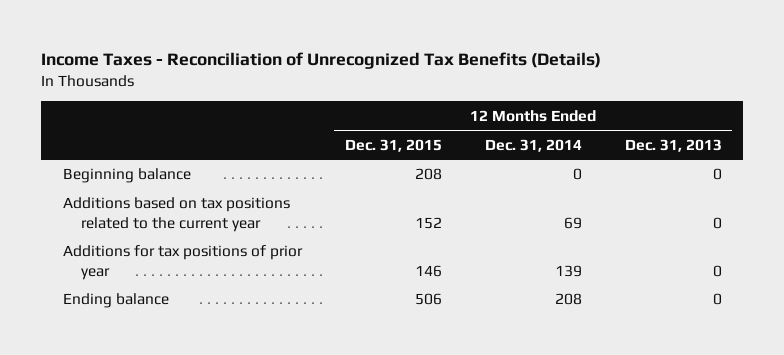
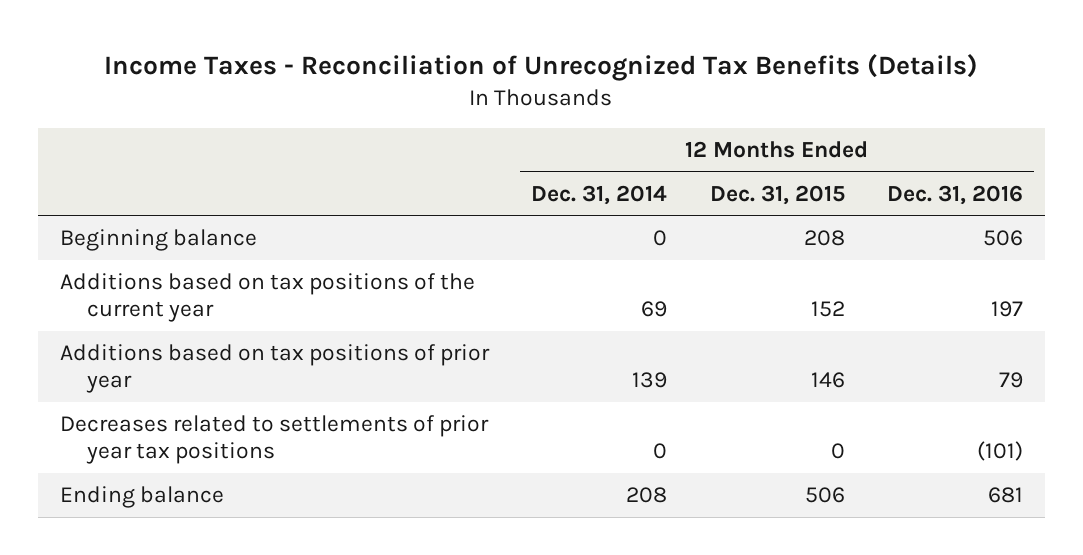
[624,138,722,152] Dec. 31, 2013 -> none
none -> [887,184,1024,205] Dec. 31, 2016
[62,197,290,232] Additions based on tax positions related to the current year -> [59,273,475,323] Additions based on tax positions of the current year
[62,245,303,280] Additions for tax positions of prior year -> [59,344,490,394] Additions based on tax positions of prior year
none -> [59,415,489,465] Decreases related to settlements of prior year tax positions

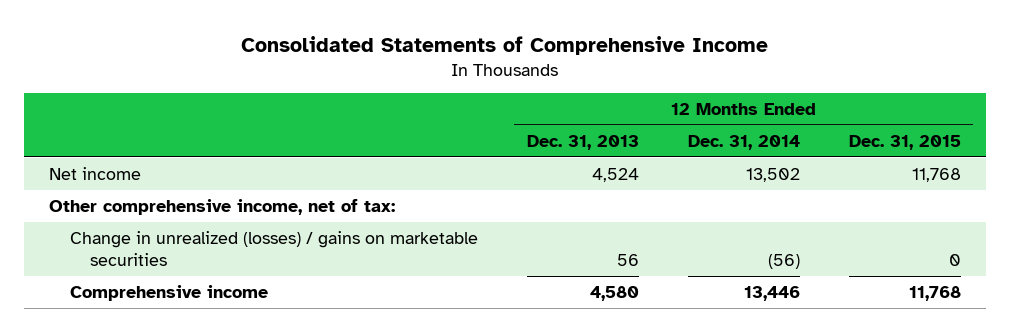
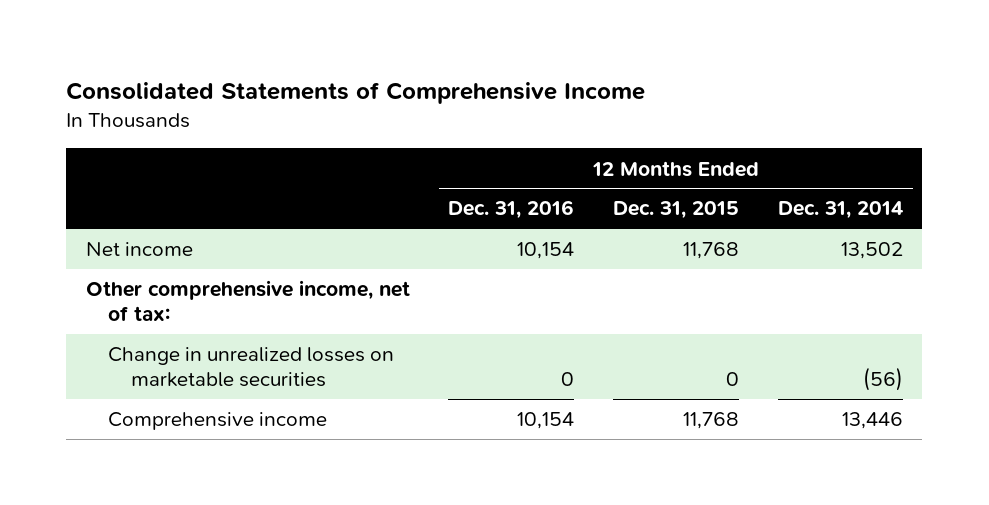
[526,134,639,150] Dec. 31, 2013 -> none
none -> [448,200,575,220] Dec. 31, 2016
[69,230,478,267] Change in unrealized (losses) / gains on marketable securities -> [108,347,395,387] Change in unrealized losses on marketable securities

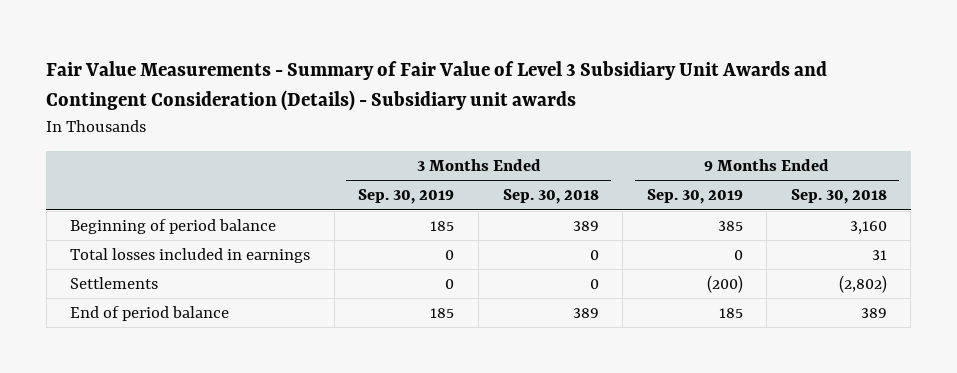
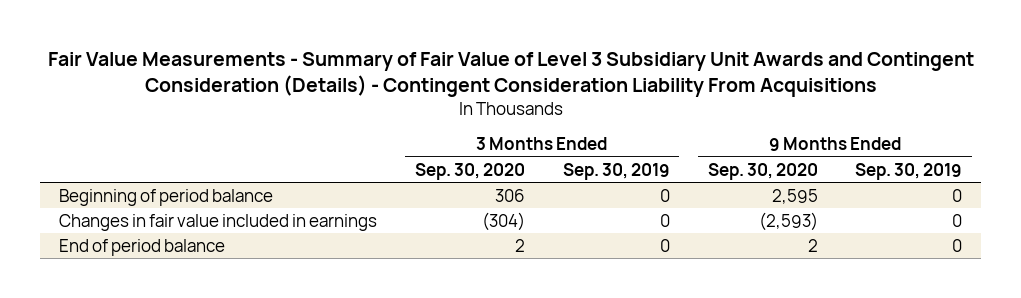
[46,61,828,111] Fair Value Measurements - Summary of Fair Value of Level 3 Subsidiary Unit Awards and Contingent Consideration (Details) - Subsidiary unit awards -> [47,52,974,98] Fair Value Measurements - Summary of Fair Value of Level 3 Subsidiary Unit Awards and Contingent Consideration (Details) - Contingent Consideration Liability From Acquisitions
[502,189,599,205] Sep. 30, 2018 -> none
[790,189,887,205] Sep. 30, 2018 -> none
none -> [414,162,525,180] Sep. 30, 2020
none -> [707,162,818,180] Sep. 30, 2020
[70,277,159,290] Settlements -> none
[430,221,455,232] 185 -> [659,188,670,202] 0
[717,221,743,232] 385 -> [952,188,963,202] 0
[70,248,311,264] Total losses included in earnings -> [58,213,377,231] Changes in fair value included in earnings
[430,308,455,319] 185 -> [659,238,670,252] 0
[718,308,743,319] 185 -> [952,238,963,252] 0

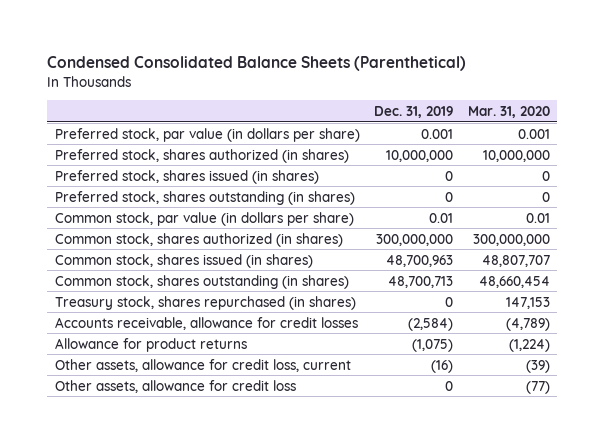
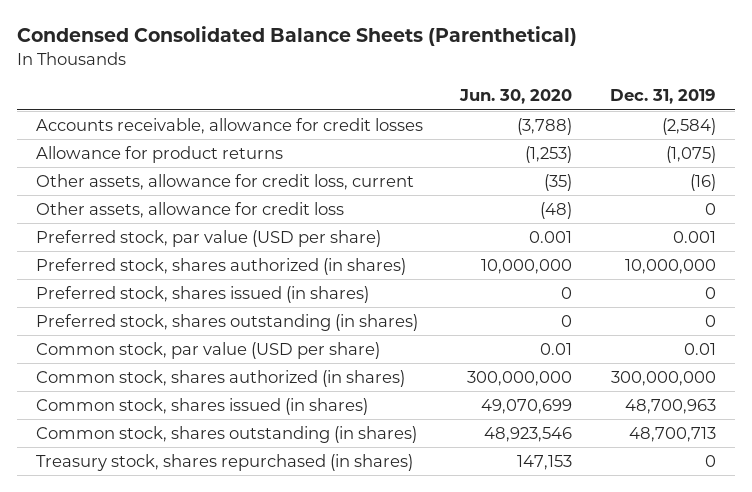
[467,105,550,118] Mar. 31, 2020 -> none
none -> [459,89,573,105] Jun. 30, 2020
[54,316,358,330] Accounts receivable, allowance for credit losses -> [35,117,423,134] Accounts receivable, allowance for credit losses
[54,337,247,352] Allowance for product returns -> [35,145,283,163] Allowance for product returns
[54,358,351,372] Other assets, allowance for credit loss, current -> [35,173,414,190] Other assets, allowance for credit loss, current
[54,379,296,393] Other assets, allowance for credit loss -> [35,201,344,218] Other assets, allowance for credit loss
[54,127,360,142] Preferred stock, par value (in dollars per share) -> [35,229,381,247] Preferred stock, par value (USD per share)
[54,211,354,226] Common stock, par value (in dollars per share) -> [35,341,380,359] Common stock, par value (USD per share)

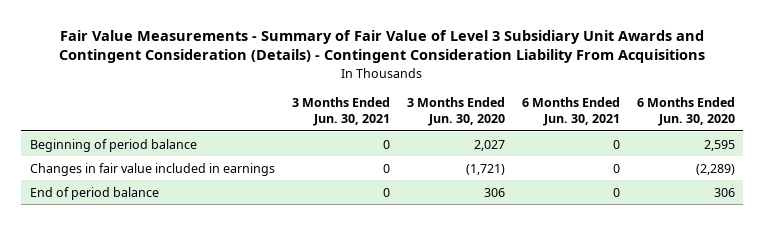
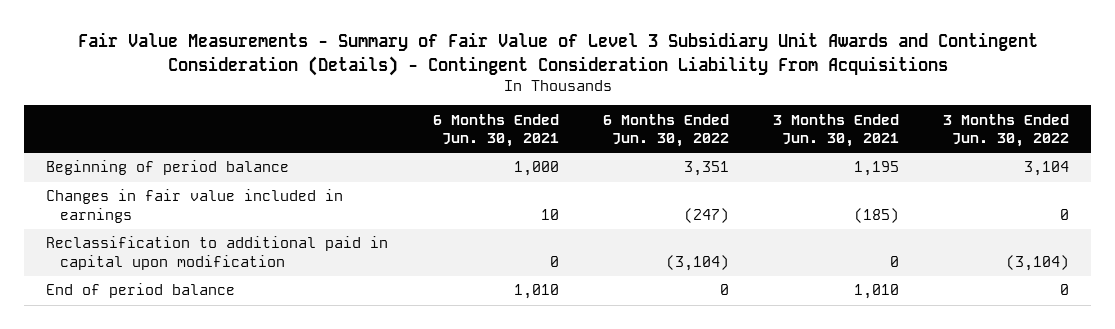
[406,96,505,127] 3 Months Ended Jun. 30, 2020 -> none
[636,96,735,127] 6 Months Ended Jun. 30, 2020 -> none
none -> [602,113,729,148] 6 Months Ended Jun. 30, 2022
none -> [942,113,1069,148] 3 Months Ended Jun. 30, 2022
[382,139,390,149] 0 -> [853,161,899,177] 1,195
[612,139,620,149] 0 -> [513,161,559,177] 1,000
[382,163,390,173] 0 -> [853,207,899,223] (185)
[612,163,620,173] 0 -> [540,208,559,220] 10
none -> [46,236,389,270] Reclassification to additional paid in capital upon modification
[382,187,390,197] 0 -> [853,284,899,300] 1,010
[612,187,620,197] 0 -> [513,284,559,300] 1,010

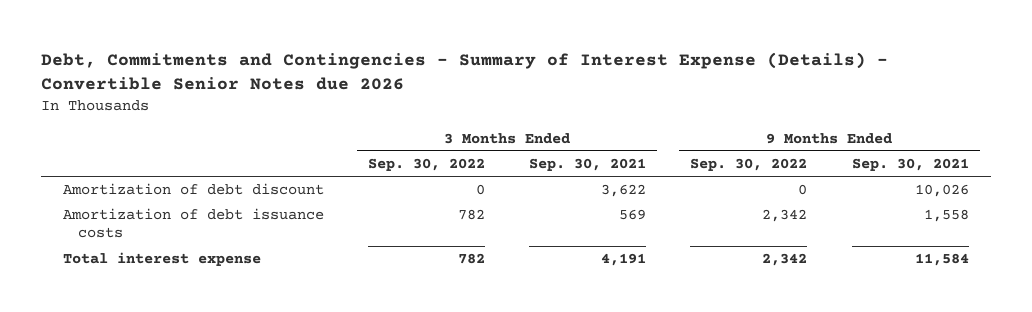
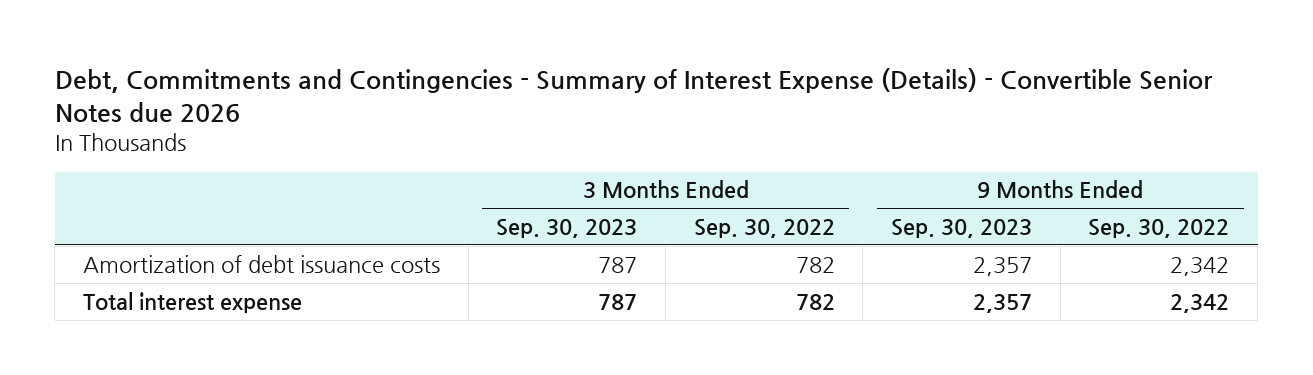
[529,158,647,172] Sep. 30, 2021 -> none
[851,158,969,172] Sep. 30, 2021 -> none
none -> [496,218,638,238] Sep. 30, 2023
none -> [891,218,1033,238] Sep. 30, 2023
[63,183,325,196] Amortization of debt discount -> none

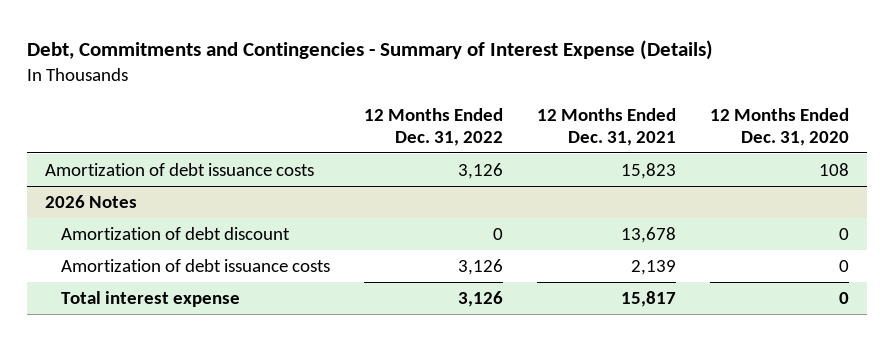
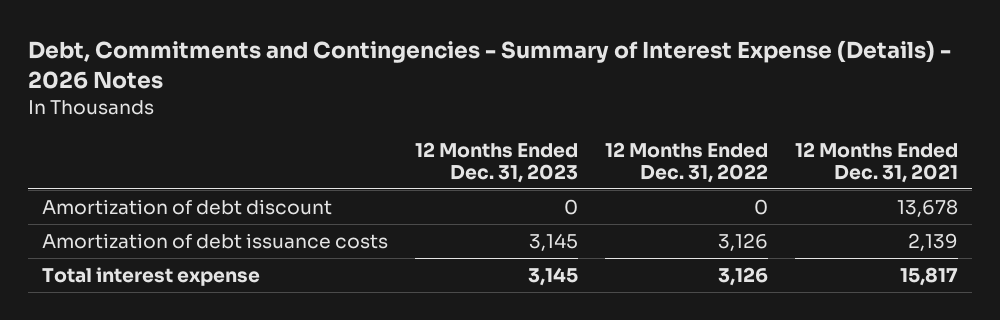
[27,39,714,60] Debt, Commitments and Contingencies - Summary of Interest Expense (Details) -> [27,39,951,89] Debt, Commitments and Contingencies - Summary of Interest Expense (Details) - 2026 Notes
[710,107,850,146] 12 Months Ended Dec. 31, 2020 -> none
none -> [414,141,578,184] 12 Months Ended Dec. 31, 2023
[44,162,314,176] Amortization of debt issuance costs -> none
[44,194,137,208] 2026 Notes -> none

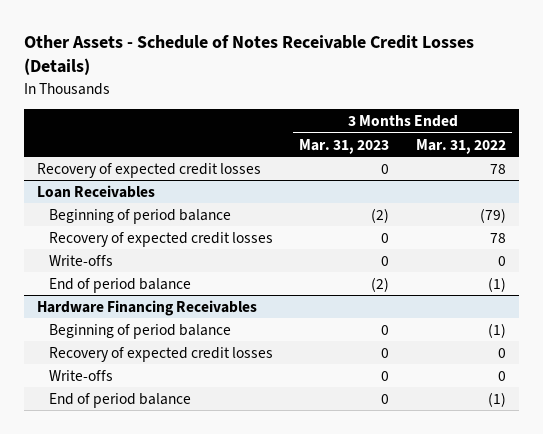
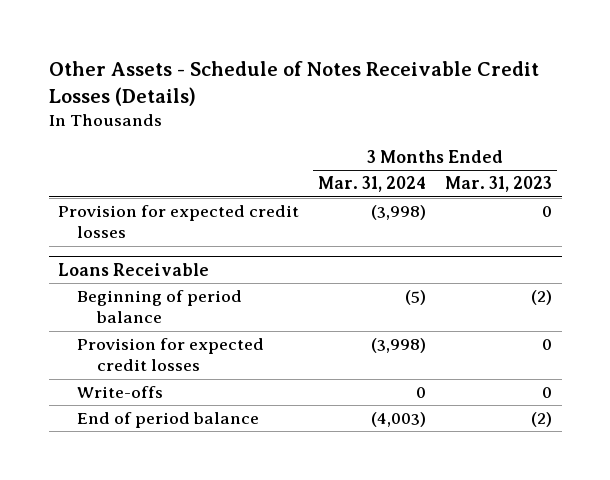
[415,138,506,154] Mar. 31, 2022 -> none
none -> [318,176,427,193] Mar. 31, 2024
[36,162,261,178] Recovery of expected credit losses -> [58,205,300,239] Provision for expected credit losses
[36,184,155,198] Loan Receivables -> [58,262,210,276] Loans Receivable
[48,231,273,247] Recovery of expected credit losses -> [77,338,265,372] Provision for expected credit losses
[36,299,257,316] Hardware Financing Receivables -> none
[48,323,231,339] Beginning of period balance -> none
[48,346,273,362] Recovery of expected credit losses -> none
[48,369,113,381] Write-offs -> none
[48,392,191,408] End of period balance -> none

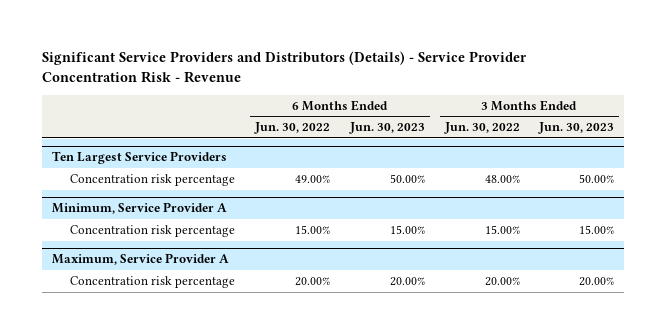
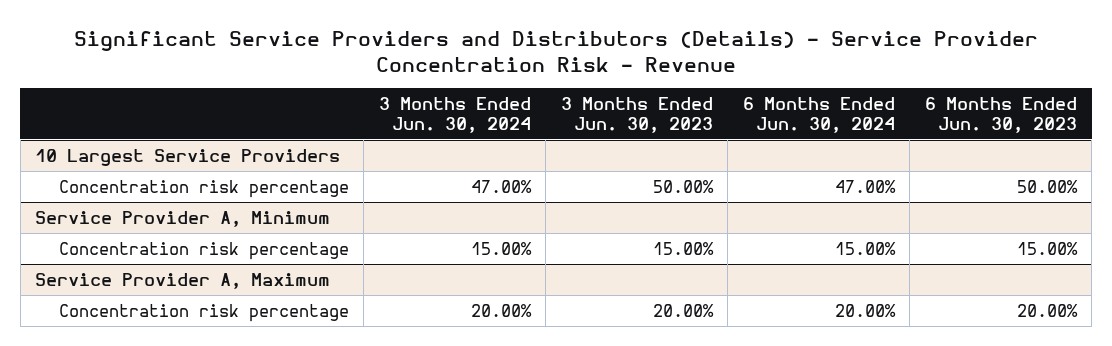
[254,122,331,135] Jun. 30, 2022 -> none
[443,122,520,135] Jun. 30, 2022 -> none
none -> [378,97,531,133] 3 Months Ended Jun. 30, 2024
none -> [742,97,895,133] 6 Months Ended Jun. 30, 2024
[52,151,228,165] Ten Largest Service Providers -> [35,148,341,166] 10 Largest Service Providers
[52,202,228,215] Minimum, Service Provider A -> [35,210,331,227] Service Provider A, Minimum
[52,253,230,266] Maximum, Service Provider A -> [35,272,331,289] Service Provider A, Maximum

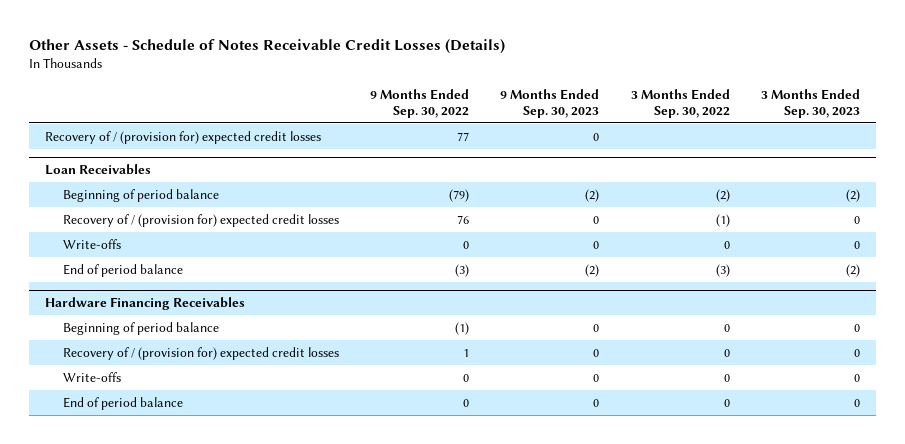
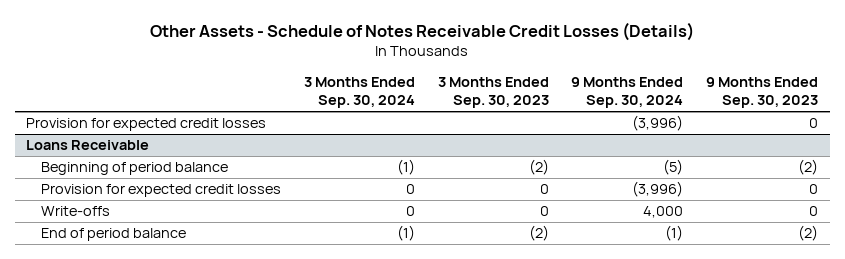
[370,88,470,118] 9 Months Ended Sep. 30, 2022 -> none
[630,88,730,118] 3 Months Ended Sep. 30, 2022 -> none
none -> [303,77,415,109] 3 Months Ended Sep. 30, 2024
none -> [571,77,684,109] 9 Months Ended Sep. 30, 2024
[45,130,322,144] Recovery of / (provision for) expected credit losses -> [26,118,267,132] Provision for expected credit losses
[45,163,152,175] Loan Receivables -> [26,140,150,151] Loans Receivable
[62,213,339,227] Recovery of / (provision for) expected credit losses -> [40,184,281,198] Provision for expected credit losses
[45,296,246,310] Hardware Financing Receivables -> none
[62,321,219,335] Beginning of period balance -> none
[62,346,339,360] Recovery of / (provision for) expected credit losses -> none
[62,371,121,382] Write-offs -> none
[62,396,183,410] End of period balance -> none

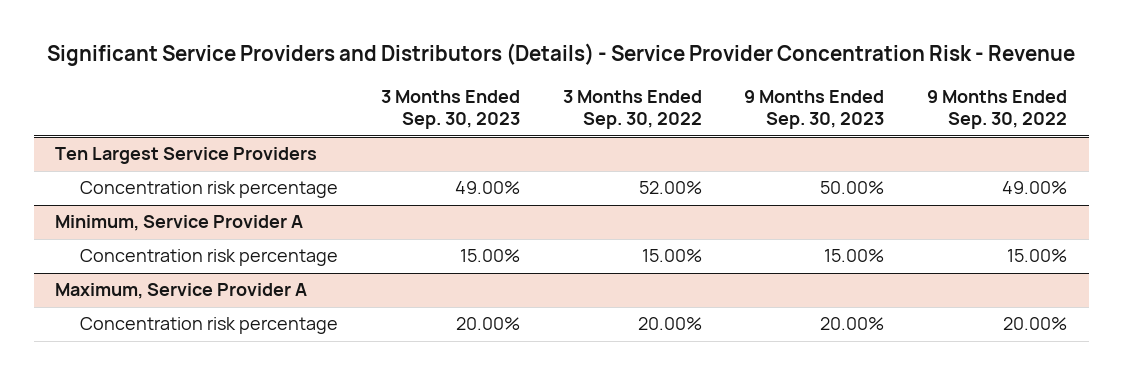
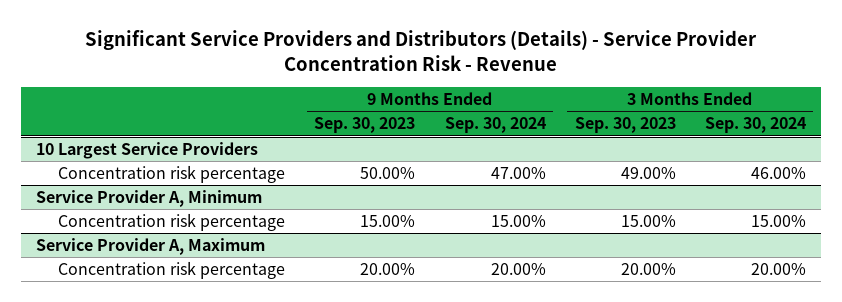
[562,89,702,130] 3 Months Ended Sep. 30, 2022 -> none
[927,89,1068,130] 9 Months Ended Sep. 30, 2022 -> none
none -> [444,117,546,134] Sep. 30, 2024
none -> [704,117,806,134] Sep. 30, 2024
[55,147,318,165] Ten Largest Service Providers -> [35,141,258,159] 10 Largest Service Providers
[55,215,304,232] Minimum, Service Provider A -> [35,189,262,207] Service Provider A, Minimum
[55,283,308,300] Maximum, Service Provider A -> [35,237,265,255] Service Provider A, Maximum

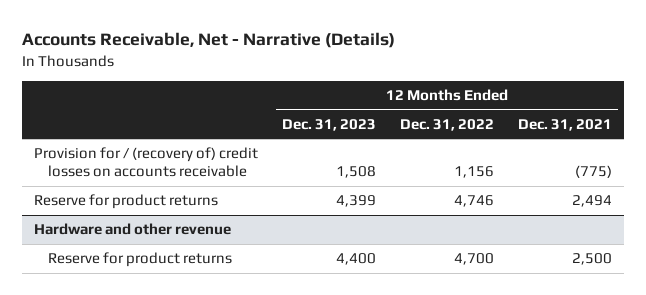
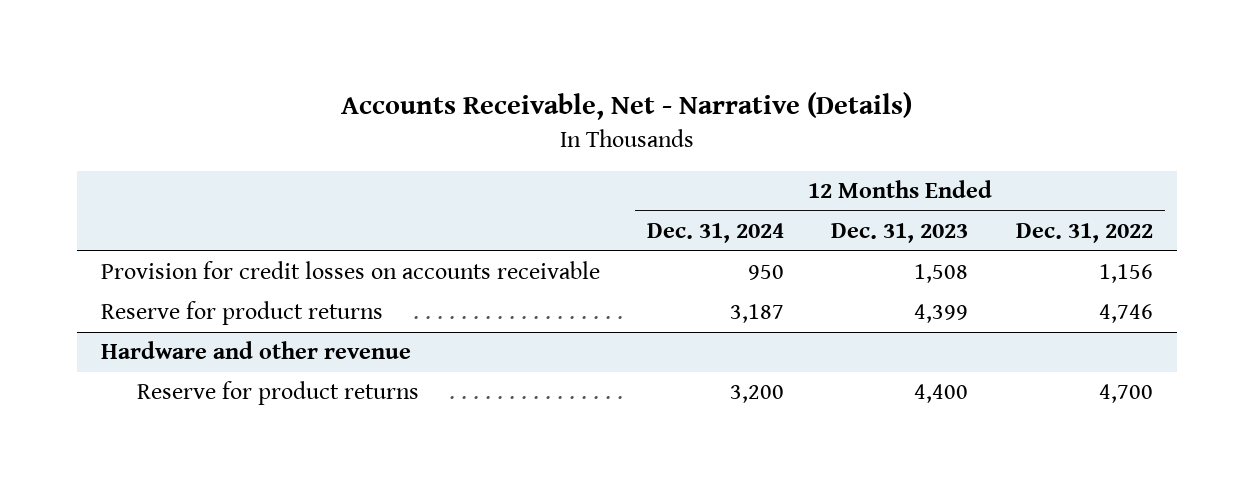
[517,118,612,131] Dec. 31, 2021 -> none
none -> [646,223,784,244] Dec. 31, 2024
[33,147,258,178] Provision for / (recovery of) credit losses on accounts receivable -> [100,261,600,280] Provision for credit losses on accounts receivable

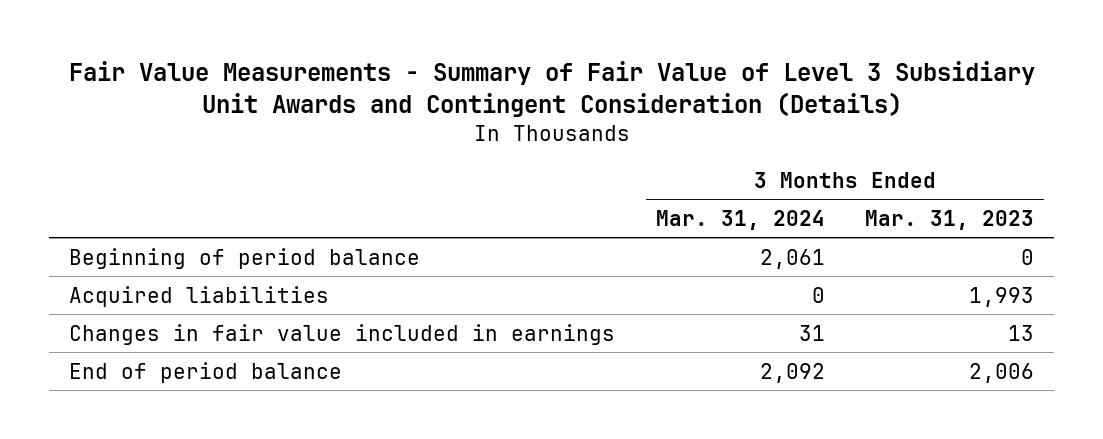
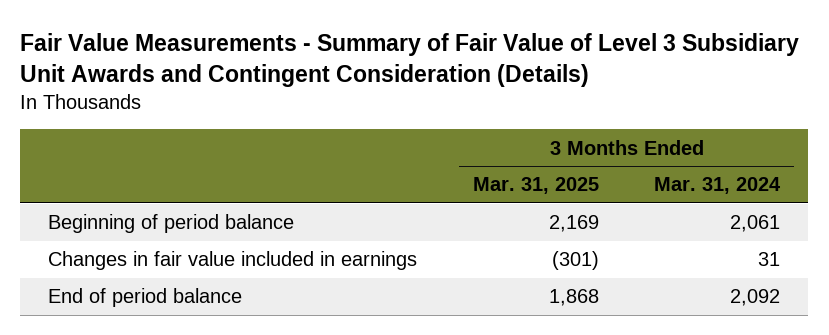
[864,209,1034,230] Mar. 31, 2023 -> none
none -> [472,177,599,195] Mar. 31, 2025
[69,285,330,307] Acquired liabilities -> none

